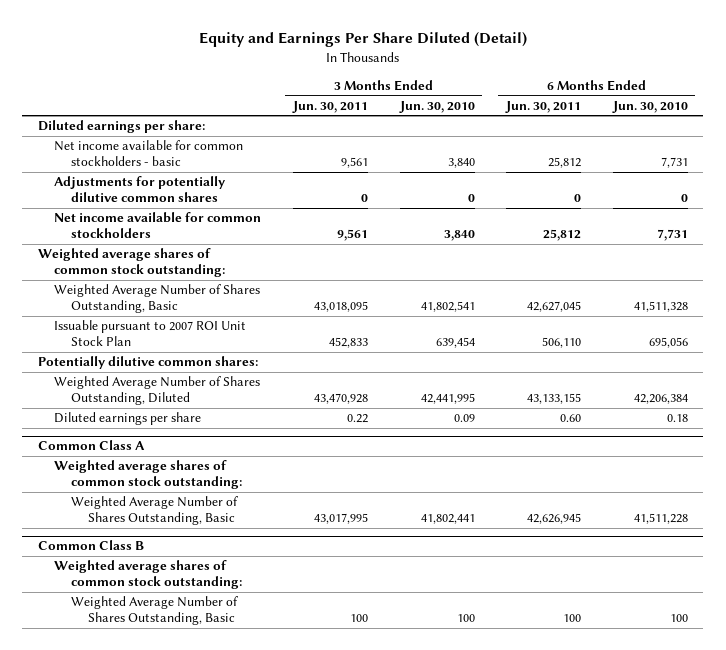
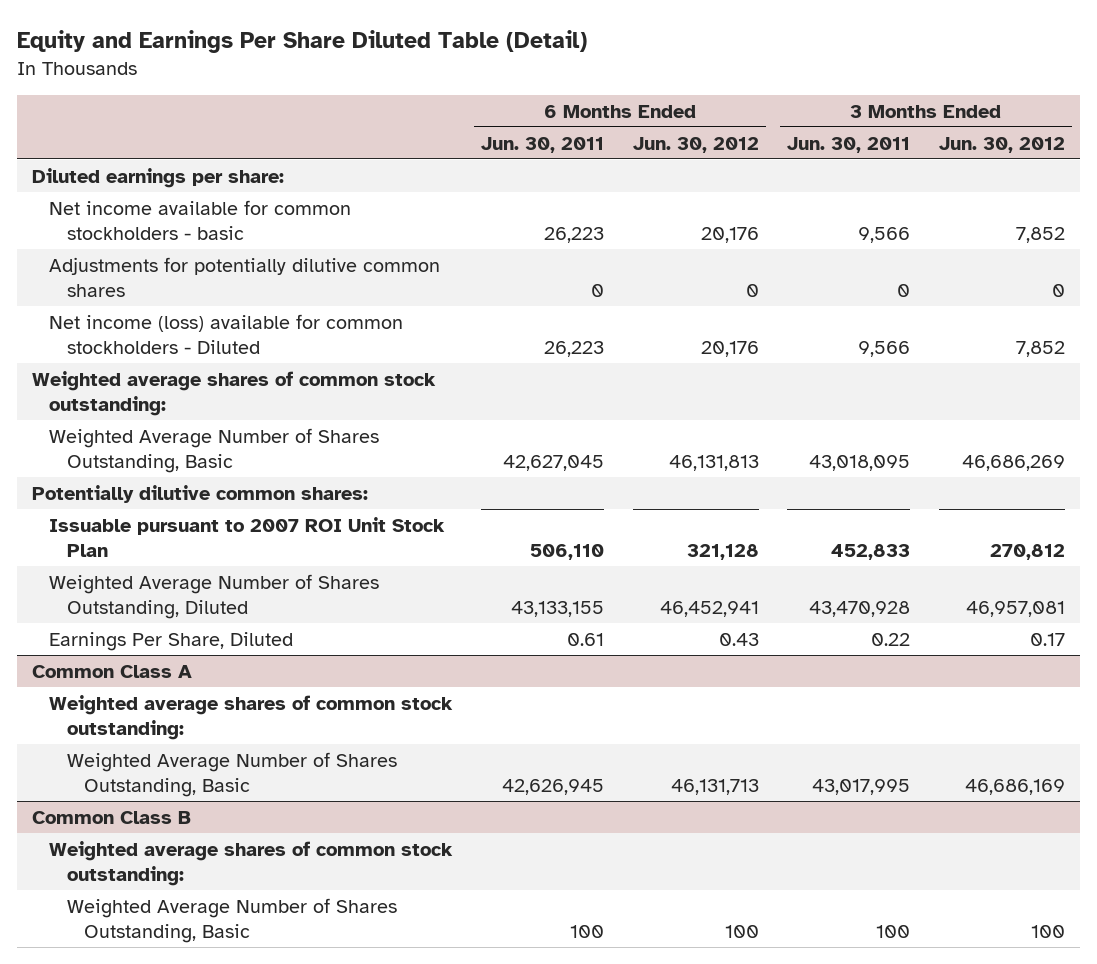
[198,32,527,48] Equity and Earnings Per Share Diluted (Detail) -> [17,30,588,54] Equity and Earnings Per Share Diluted Table (Detail)
[398,100,475,113] Jun. 30, 2010 -> none
[611,100,688,113] Jun. 30, 2010 -> none
none -> [632,136,759,153] Jun. 30, 2012
none -> [939,136,1066,153] Jun. 30, 2012
[341,157,369,169] 9,561 -> [858,227,911,244] 9,566
[548,157,582,169] 25,812 -> [543,227,604,244] 26,223
[54,212,262,239] Net income available for common stockholders -> [49,313,404,355] Net income (loss) available for common stockholders - Diluted
[337,229,369,242] 9,561 -> [858,341,911,358] 9,566
[543,229,582,242] 25,812 -> [543,341,604,358] 26,223
[54,320,247,347] Issuable pursuant to 2007 ROI Unit Stock Plan -> [49,516,446,558] Issuable pursuant to 2007 ROI Unit Stock Plan
[54,412,202,426] Diluted earnings per share -> [49,631,294,651] Earnings Per Share, Diluted
[560,414,582,423] 0.60 -> [566,632,604,646] 0.61

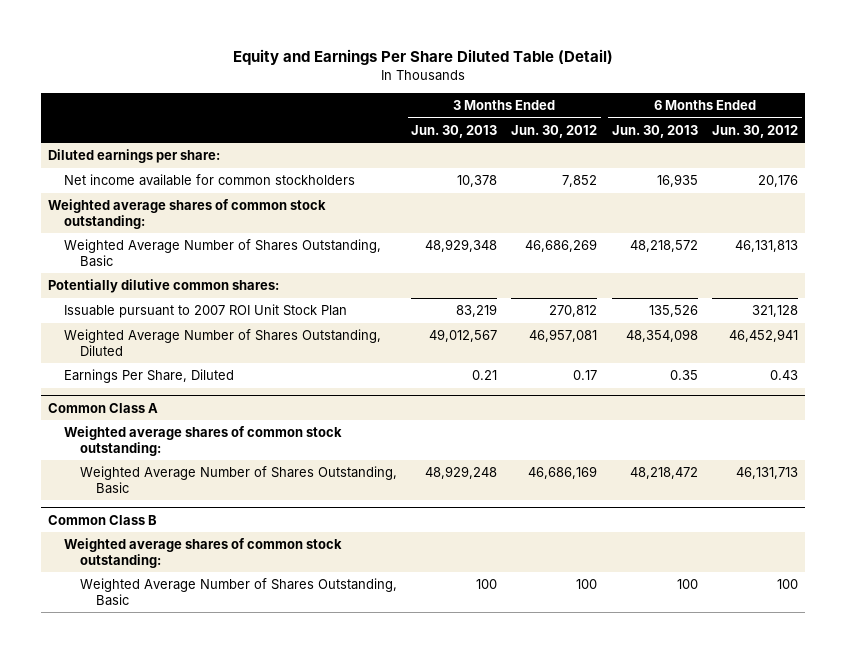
[480,136,604,153] Jun. 30, 2011 -> none
[787,136,911,153] Jun. 30, 2011 -> none
none -> [411,124,498,138] Jun. 30, 2013
none -> [611,124,698,138] Jun. 30, 2013
[49,199,352,241] Net income available for common stockholders - basic -> none
[49,256,441,298] Adjustments for potentially dilutive common shares -> none
[49,313,404,355] Net income (loss) available for common stockholders - Diluted -> [64,174,356,187] Net income available for common stockholders

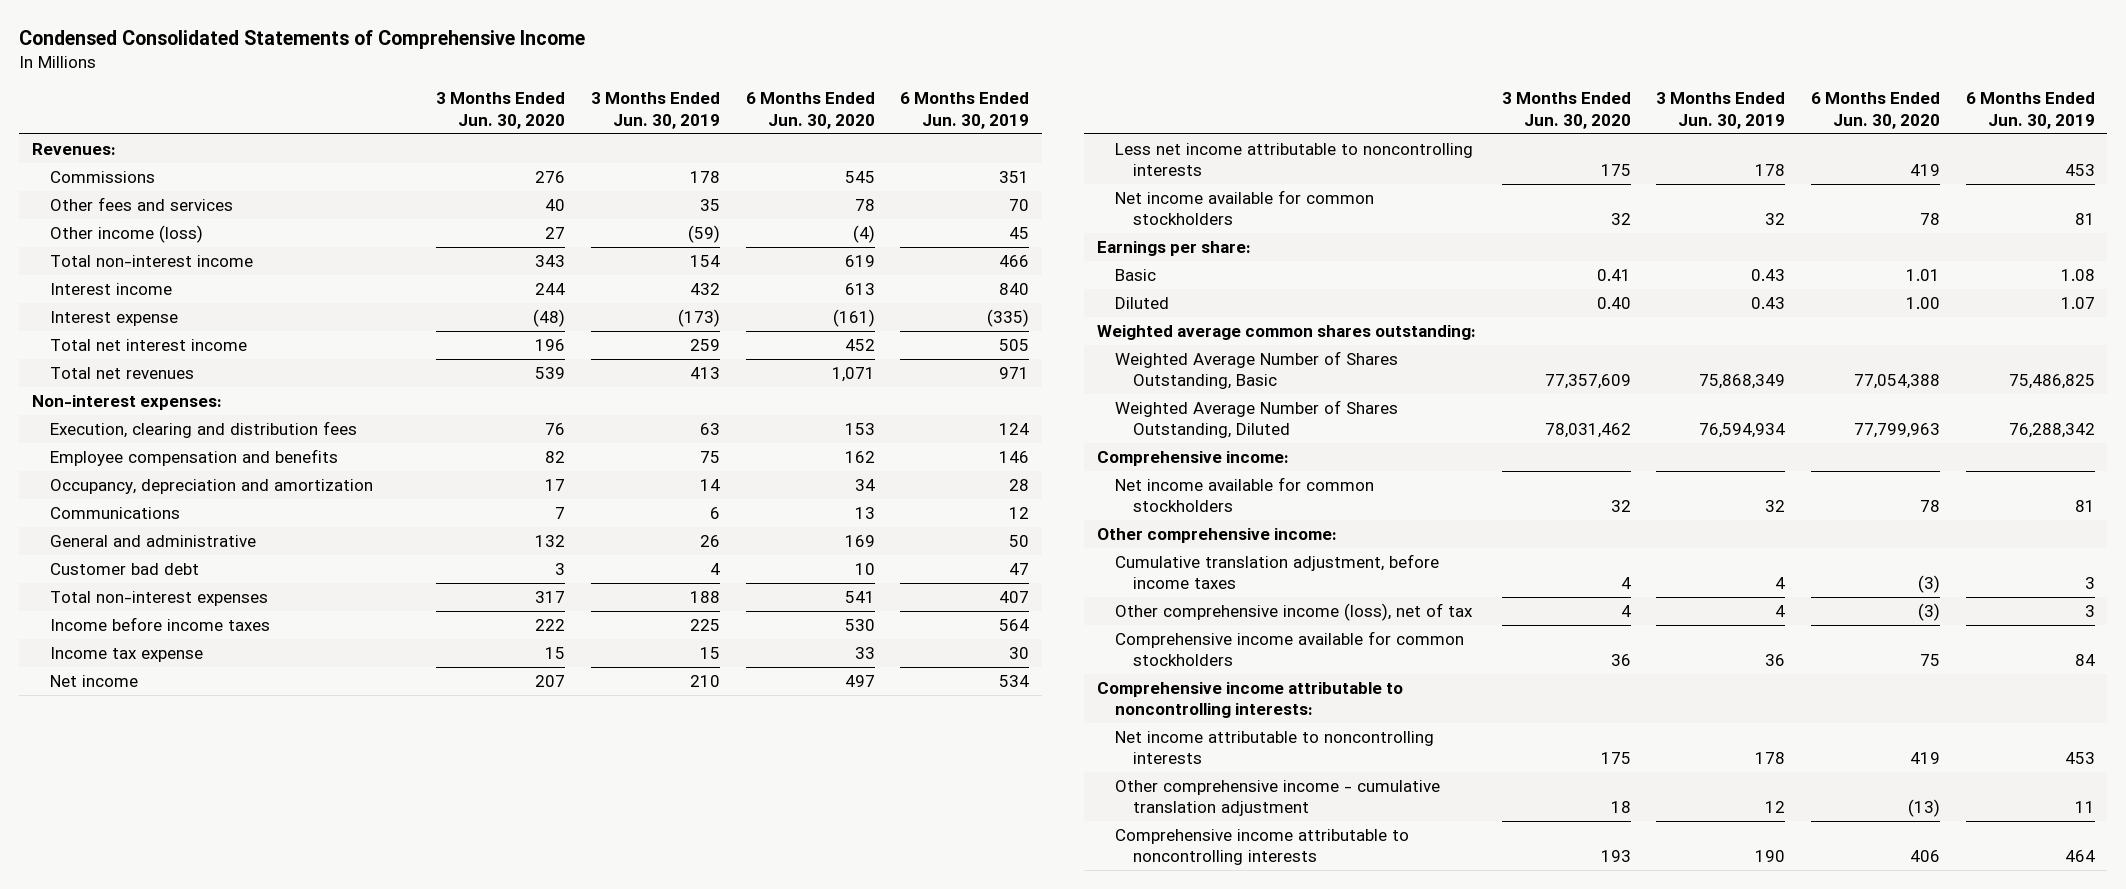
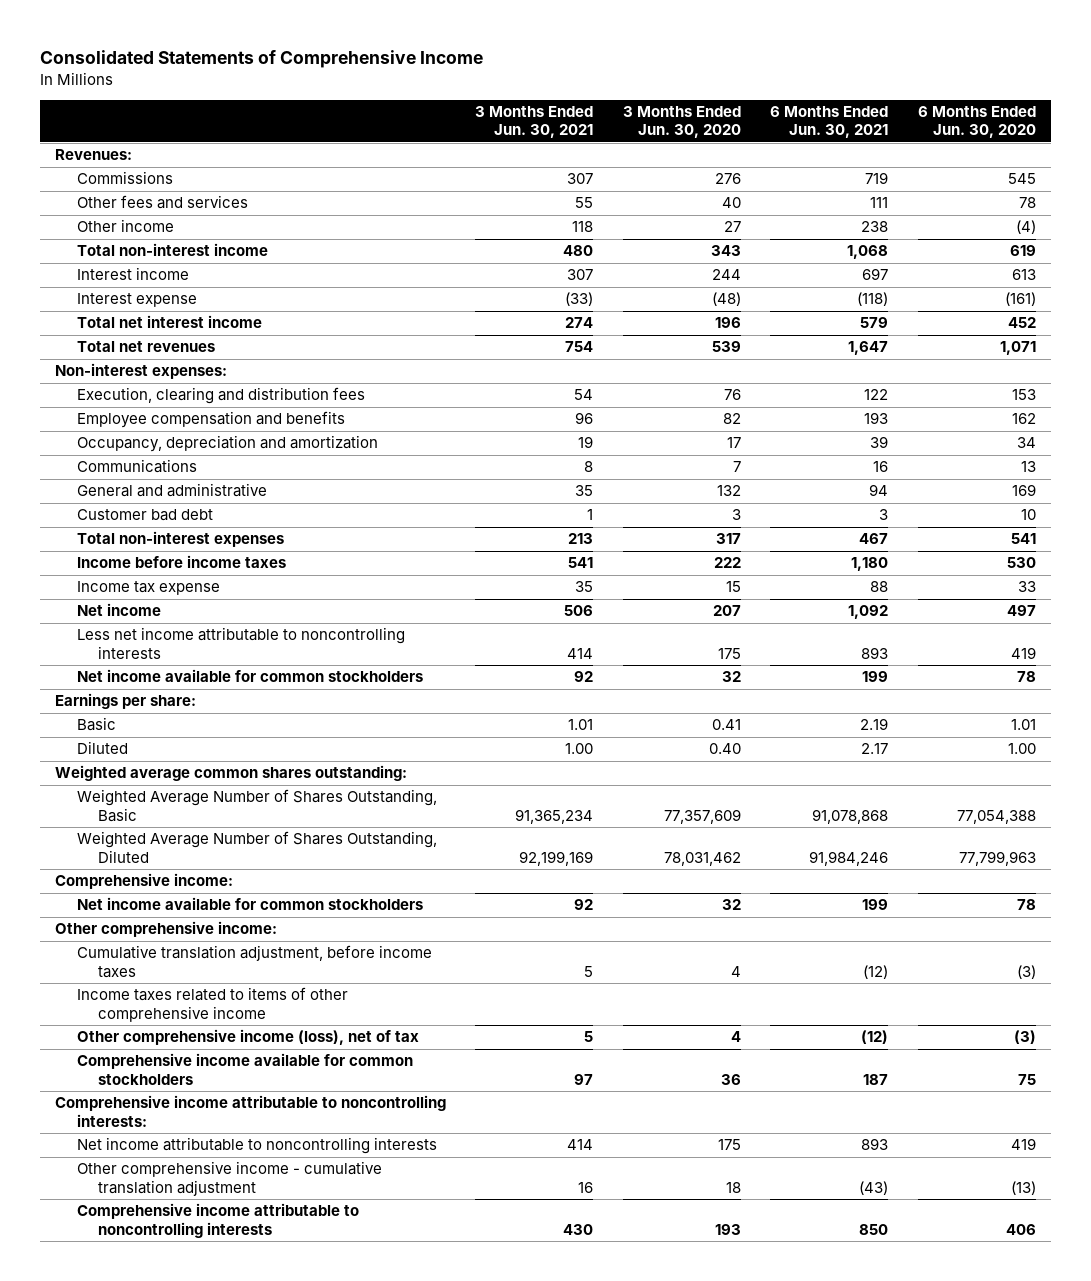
[18,29,585,49] Condensed Consolidated Statements of Comprehensive Income -> [40,49,484,68] Consolidated Statements of Comprehensive Income
[591,92,721,129] 3 Months Ended Jun. 30, 2019 -> none
[900,92,1030,129] 6 Months Ended Jun. 30, 2019 -> none
none -> [475,106,594,139] 3 Months Ended Jun. 30, 2021
none -> [770,106,889,139] 6 Months Ended Jun. 30, 2021
[49,225,203,244] Other income (loss) -> [76,219,174,233] Other income
none -> [76,987,348,1022] Income taxes related to items of other comprehensive income

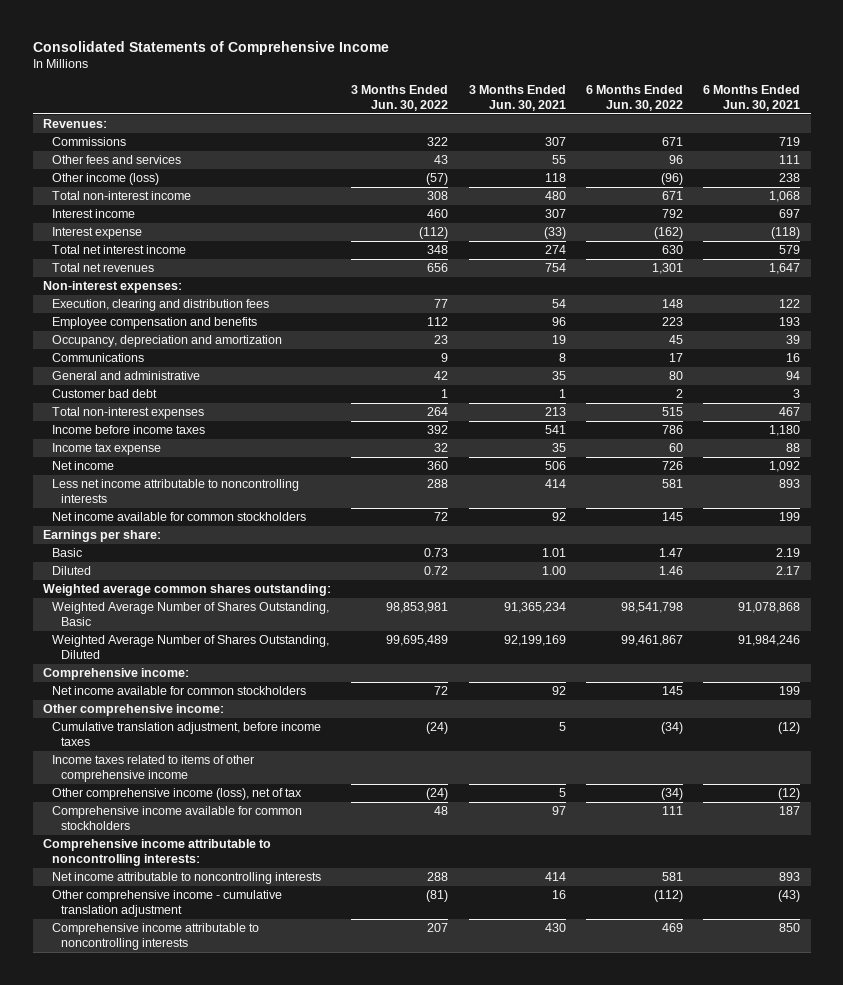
[622,106,741,139] 3 Months Ended Jun. 30, 2020 -> none
[917,106,1036,139] 6 Months Ended Jun. 30, 2020 -> none
none -> [351,84,449,111] 3 Months Ended Jun. 30, 2022
none -> [585,84,683,111] 6 Months Ended Jun. 30, 2022
[76,219,174,233] Other income -> [51,173,159,186] Other income (loss)

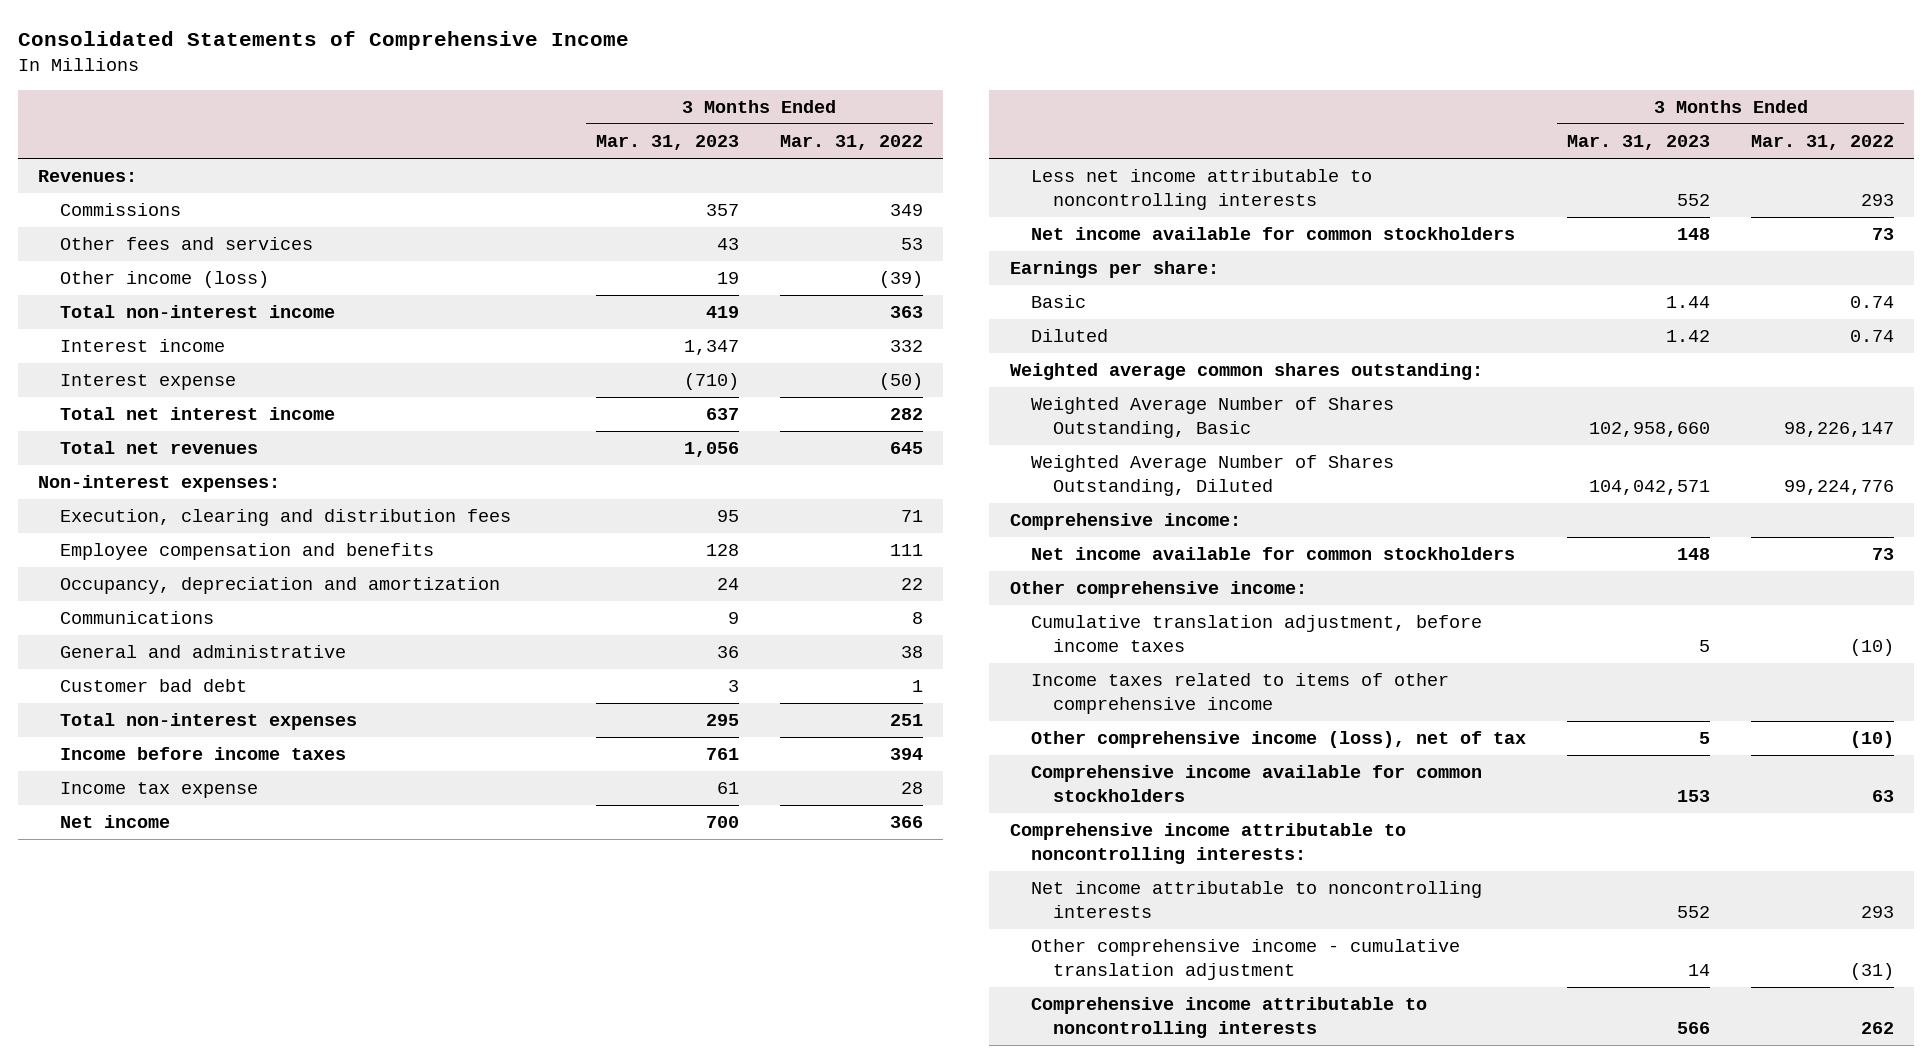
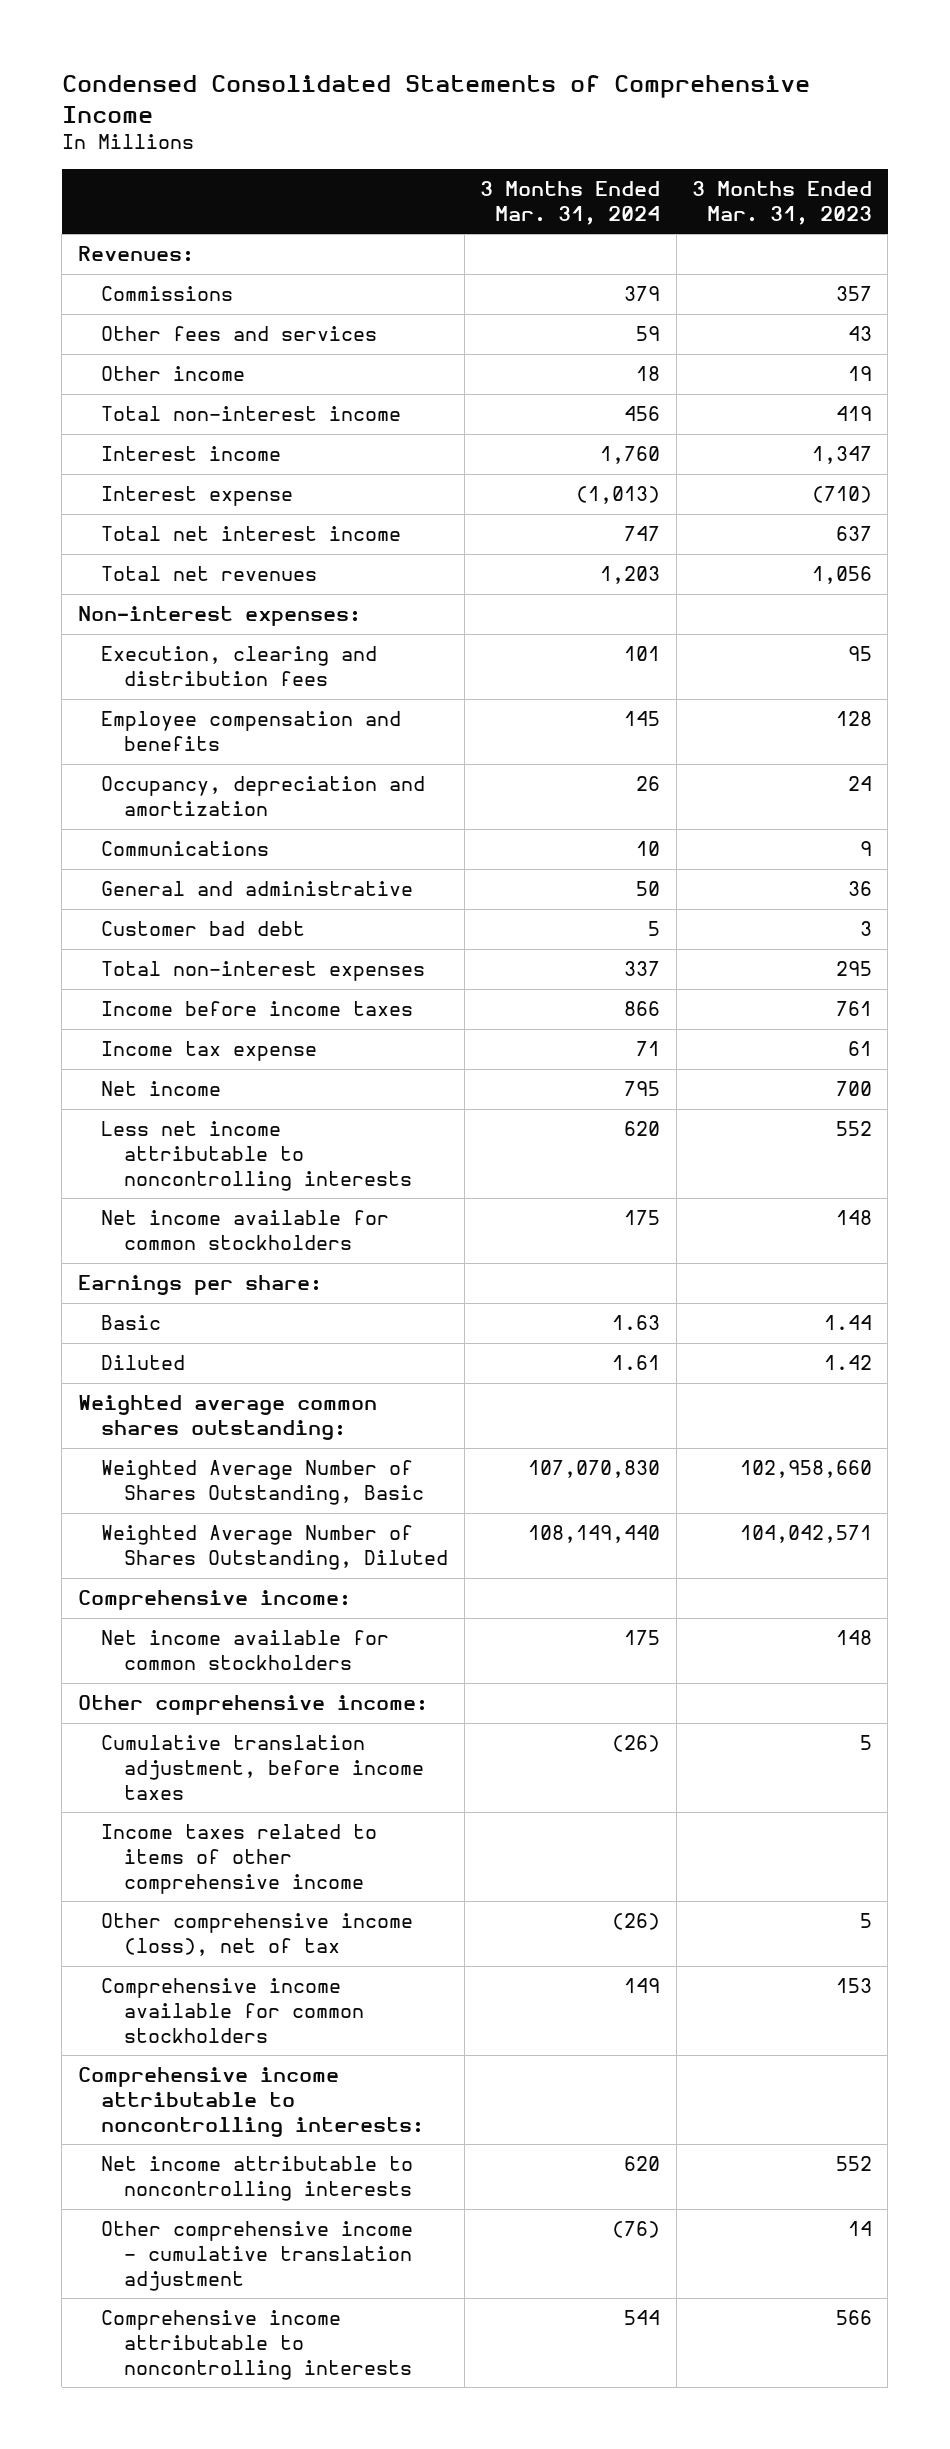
[17,31,629,51] Consolidated Statements of Comprehensive Income -> [61,75,810,123] Condensed Consolidated Statements of Comprehensive Income
[779,134,923,150] Mar. 31, 2022 -> none
none -> [480,181,661,225] 3 Months Ended Mar. 31, 2024
[59,271,269,289] Other income (loss) -> [100,366,245,382] Other income

